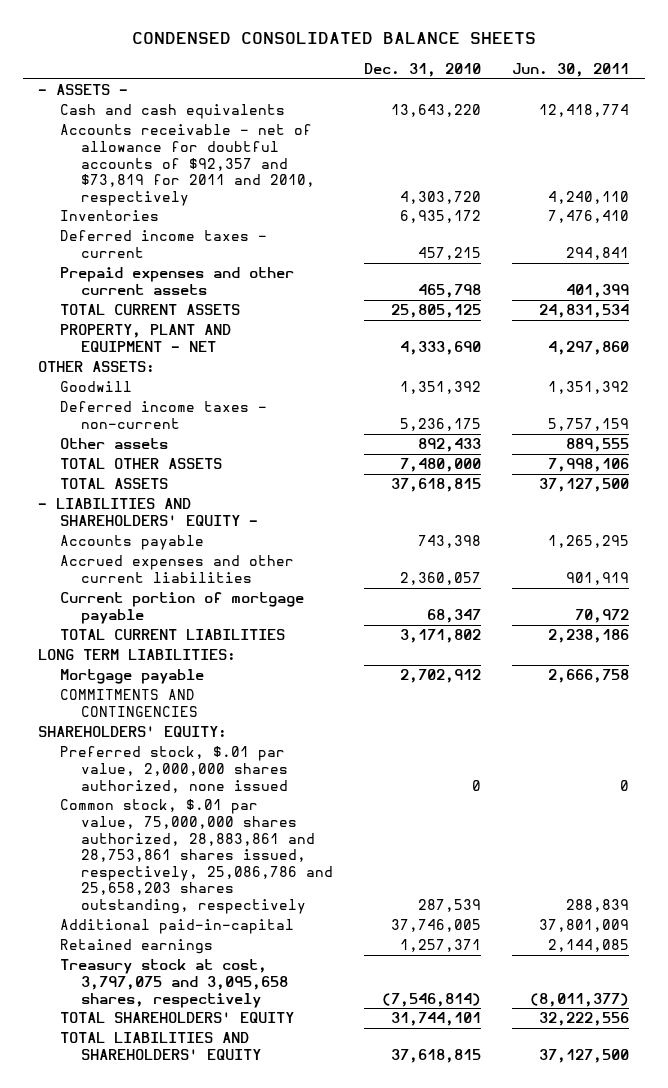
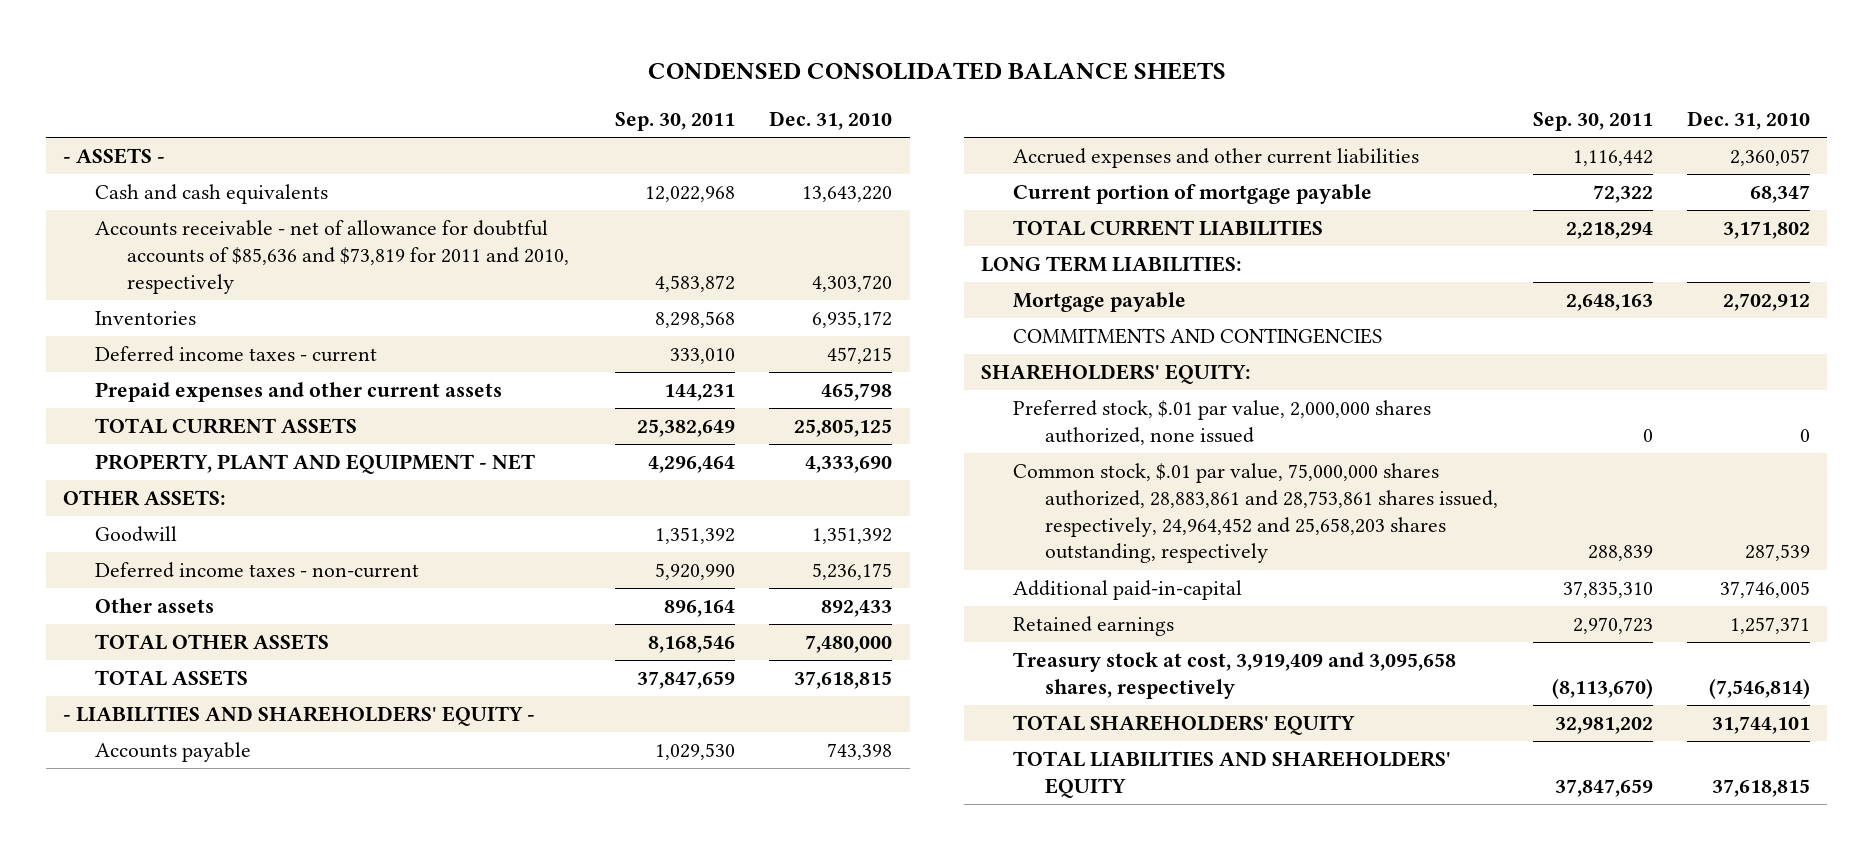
[512,62,630,77] Jun. 30, 2011 -> none
none -> [614,111,735,131] Sep. 30, 2011
[59,124,316,206] Accounts receivable - net of allowance for doubtful accounts of $92,357 and $73,819 for 2011 and 2010, respectively -> [94,220,570,294] Accounts receivable - net of allowance for doubtful accounts of $85,636 and $73,819 for 2011 and 2010, respectively
[59,799,334,914] Common stock, $.01 par value, 75,000,000 shares authorized, 28,883,861 and 28,753,861 shares issued, respectively, 25,086,786 and 25,658,203 shares outstanding, respectively -> [1012,463,1499,564] Common stock, $.01 par value, 75,000,000 shares authorized, 28,883,861 and 28,753,861 shares issued, respectively, 24,964,452 and 25,658,203 shares outstanding, respectively
[59,959,289,1008] Treasury stock at cost, 3,797,075 and 3,095,658 shares, respectively -> [1012,652,1456,699] Treasury stock at cost, 3,919,409 and 3,095,658 shares, respectively

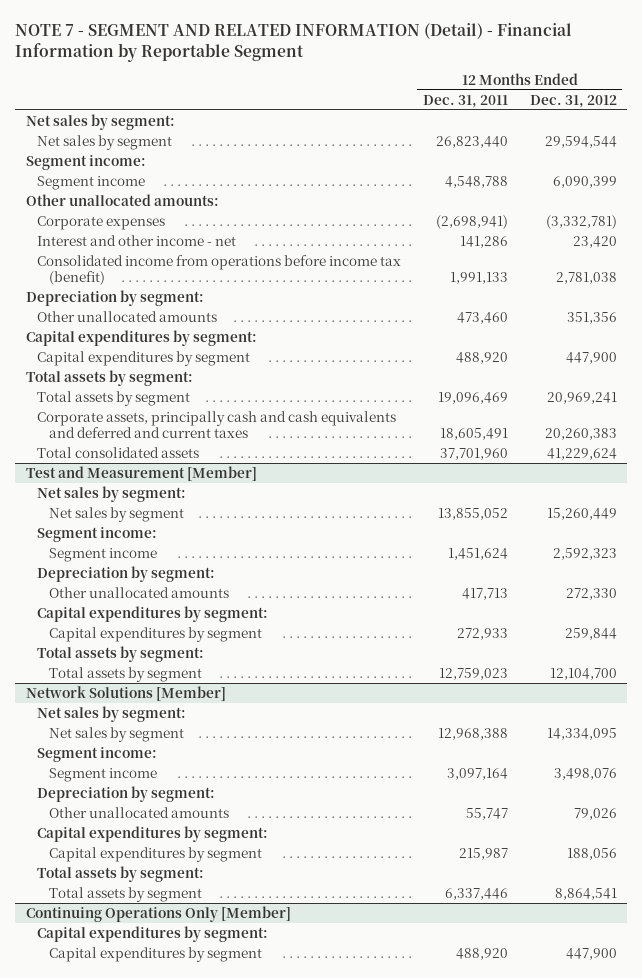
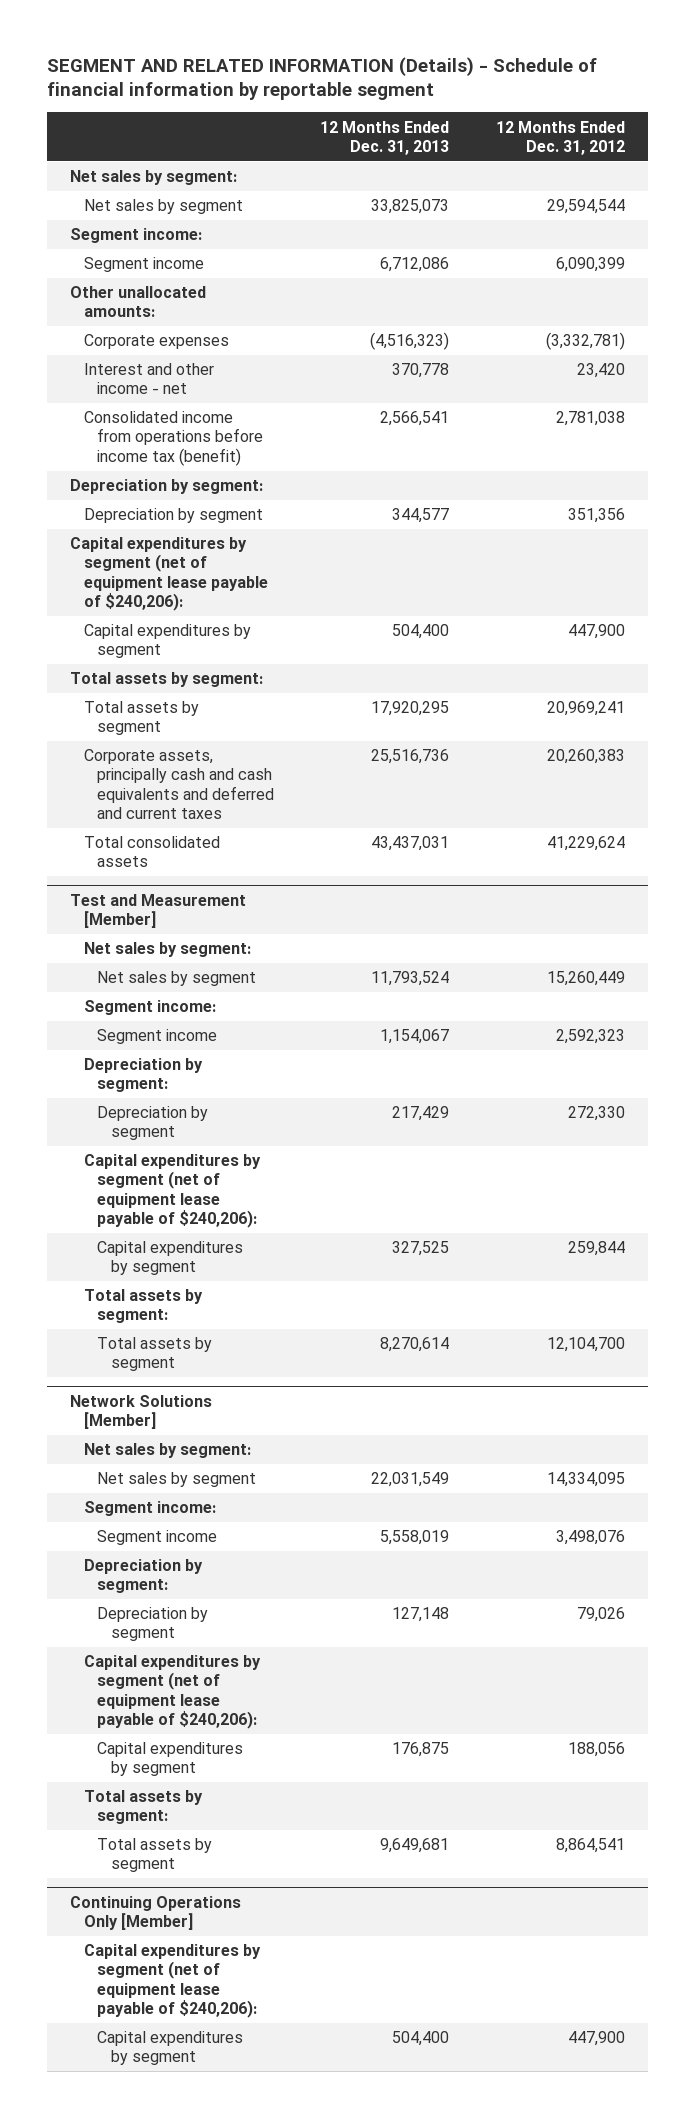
[14,22,572,62] NOTE 7 - SEGMENT AND RELATED INFORMATION (Detail) - Financial Information by Reportable Segment -> [47,56,598,101] SEGMENT AND RELATED INFORMATION (Details) - Schedule of financial information by reportable segment
[422,94,508,108] Dec. 31, 2011 -> none
none -> [320,120,450,155] 12 Months Ended Dec. 31, 2013
[25,329,257,346] Capital expenditures by segment: -> none
[37,310,218,322] Other unallocated amounts -> [83,508,263,524] Depreciation by segment
none -> [70,537,268,611] Capital expenditures by segment (net of equipment lease payable of $240,206):
[37,605,269,622] Capital expenditures by segment: -> none
[48,586,229,598] Other unallocated amounts -> [97,1106,209,1141] Depreciation by segment
none -> [83,1154,261,1228] Capital expenditures by segment (net of equipment lease payable of $240,206):
[37,825,269,842] Capital expenditures by segment: -> none
[48,806,229,818] Other unallocated amounts -> [97,1607,209,1642] Depreciation by segment
none -> [83,1655,261,1729] Capital expenditures by segment (net of equipment lease payable of $240,206):
[37,925,269,942] Capital expenditures by segment: -> none
none -> [83,1944,261,2018] Capital expenditures by segment (net of equipment lease payable of $240,206):

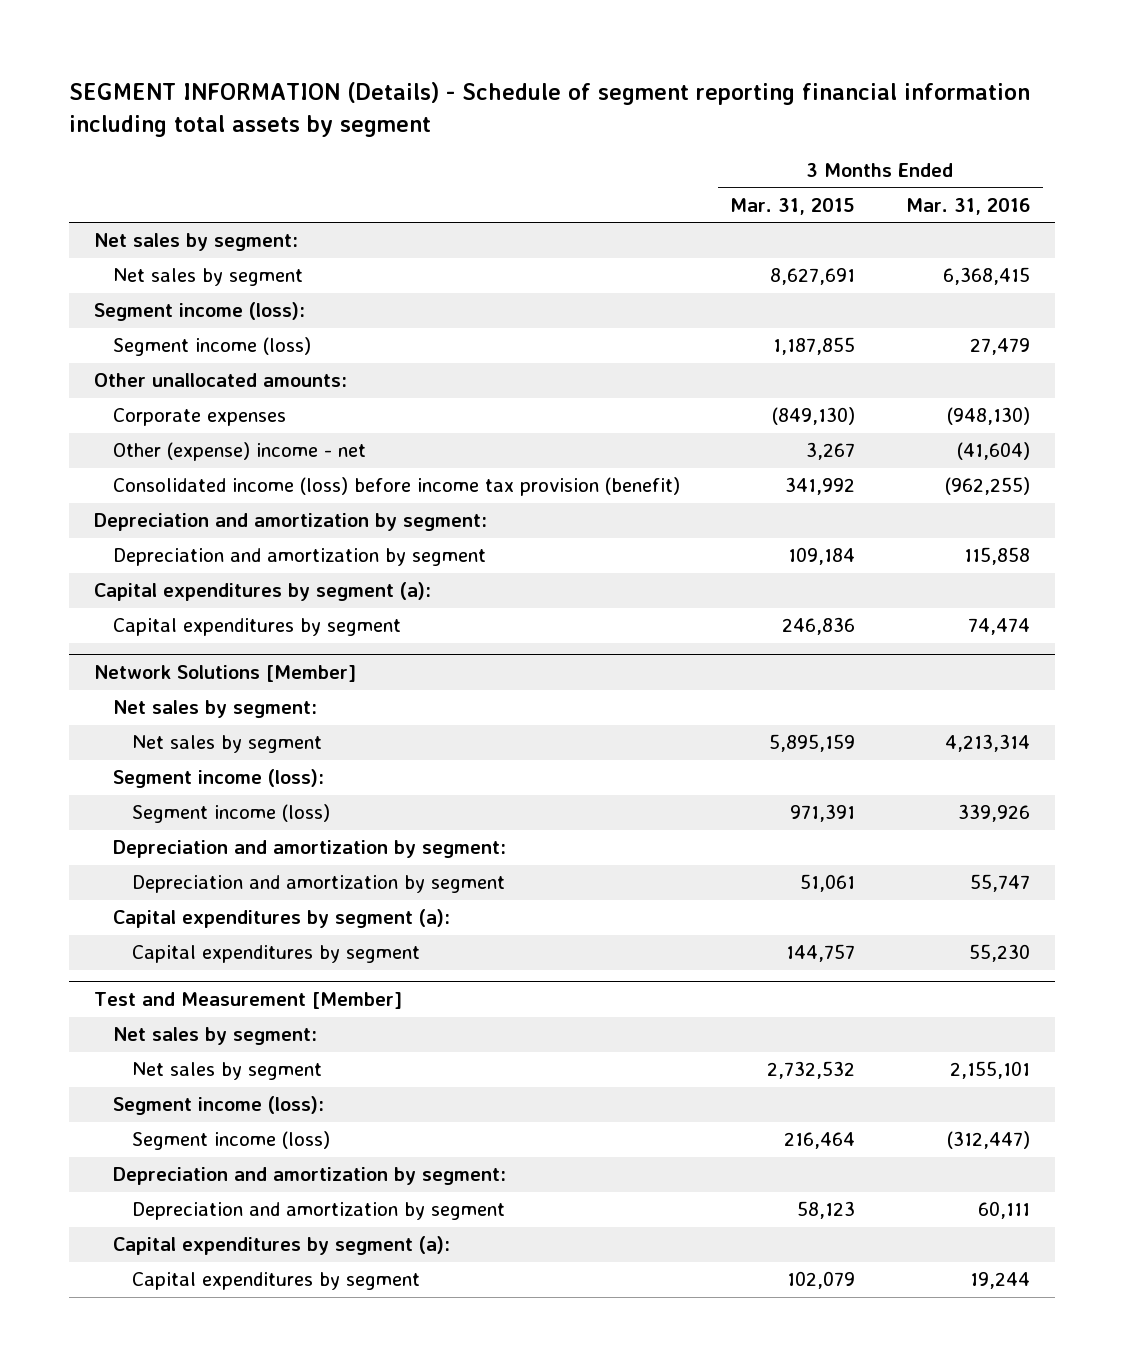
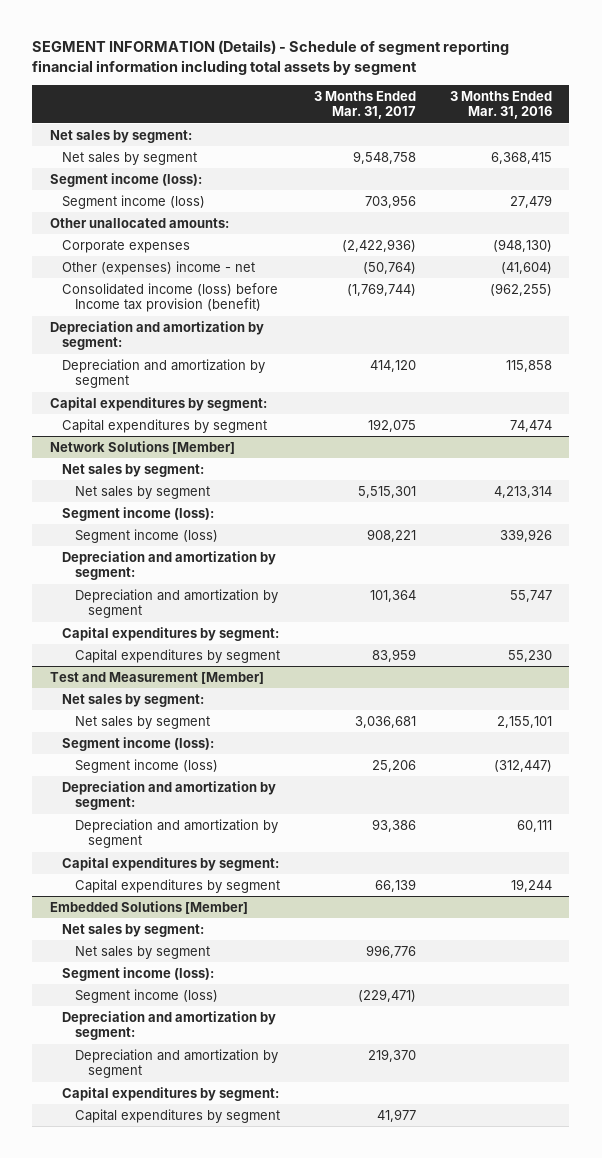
[730,197,856,215] Mar. 31, 2015 -> none
none -> [314,90,417,120] 3 Months Ended Mar. 31, 2017
[112,442,366,462] Other (expense) income - net -> [62,260,256,275] Other (expenses) income - net
[112,477,680,497] Consolidated income (loss) before income tax provision (benefit) -> [62,282,279,313] Consolidated income (loss) before Income tax provision (benefit)
[94,582,432,602] Capital expenditures by segment (a): -> [49,396,267,411] Capital expenditures by segment:
[112,909,450,929] Capital expenditures by segment (a): -> [62,626,280,641] Capital expenditures by segment:
[112,1236,450,1256] Capital expenditures by segment (a): -> [62,856,280,871] Capital expenditures by segment:
none -> [49,900,248,914] Embedded Solutions [Member]
none -> [62,923,205,937] Net sales by segment:
none -> [74,945,210,959] Net sales by segment
none -> [62,966,215,981] Segment income (loss):
none -> [74,988,218,1003] Segment income (loss)
none -> [62,1010,277,1041] Depreciation and amortization by segment:
none -> [74,1048,278,1079] Depreciation and amortization by segment
none -> [62,1086,280,1101] Capital expenditures by segment:
none -> [74,1108,280,1123] Capital expenditures by segment

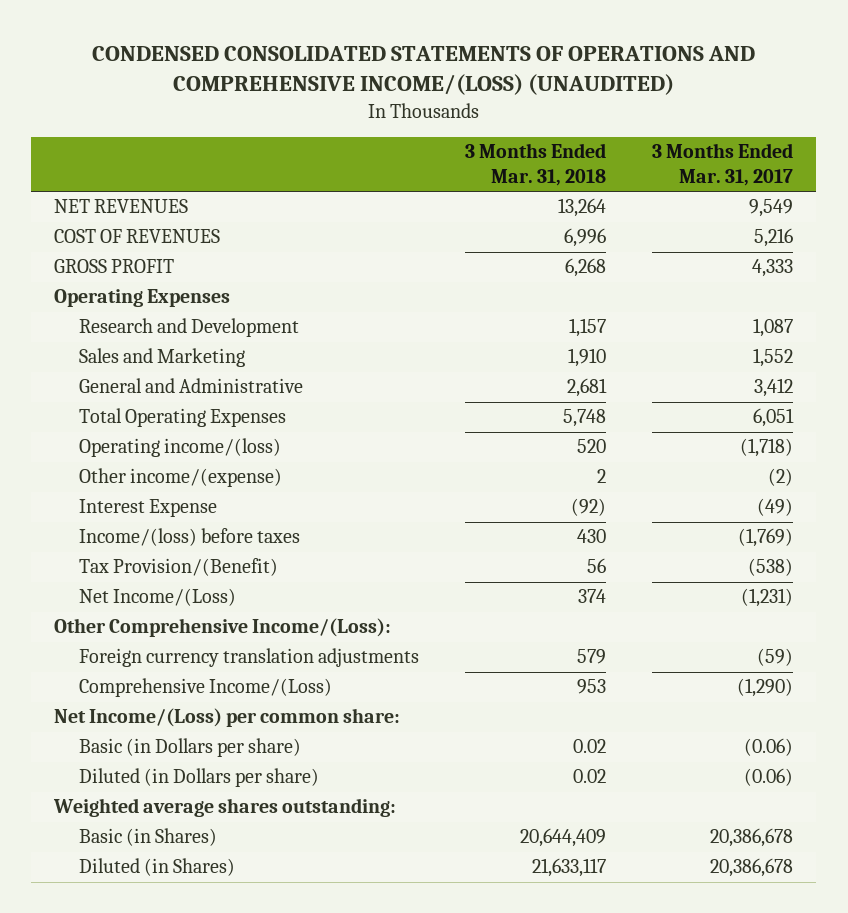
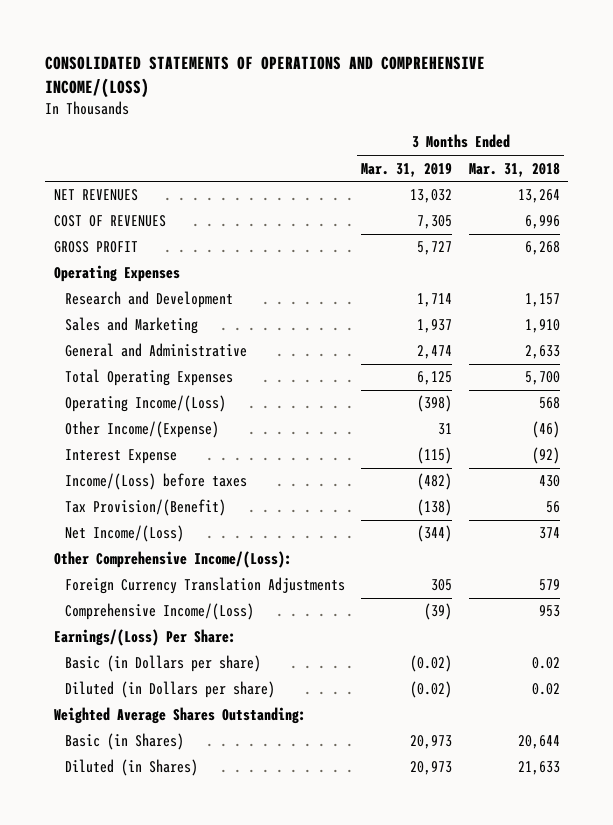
[91,46,755,96] CONDENSED CONSOLIDATED STATEMENTS OF OPERATIONS AND COMPREHENSIVE INCOME/(LOSS) (UNAUDITED) -> [45,56,486,98] CONSOLIDATED STATEMENTS OF OPERATIONS AND COMPREHENSIVE INCOME/(LOSS)
[652,143,794,187] 3 Months Ended Mar. 31, 2017 -> none
none -> [361,162,453,177] Mar. 31, 2019
[566,378,607,398] 2,681 -> [524,345,560,360] 2,633
[562,409,606,428] 5,748 -> [524,371,560,386] 5,700
[78,438,281,458] Operating income/(loss) -> [64,395,226,413] Operating Income/(Loss)
[576,439,606,454] 520 -> [538,397,560,410] 568
[78,468,282,488] Other income/(expense) -> [64,421,219,439] Other Income/(Expense)
[596,469,606,484] 2 -> [531,421,560,439] (46)
[78,528,300,547] Income/(loss) before taxes -> [64,473,247,491] Income/(Loss) before taxes
[78,648,419,668] Foreign currency translation adjustments -> [64,577,345,595] Foreign Currency Translation Adjustments
[54,708,401,728] Net Income/(Loss) per common share: -> [53,629,236,647] Earnings/(Loss) Per Share:
[53,798,397,818] Weighted average shares outstanding: -> [53,707,306,725] Weighted Average Shares Outstanding:
[519,828,606,848] 20,644,409 -> [517,735,560,750] 20,644
[531,858,606,878] 21,633,117 -> [517,761,560,776] 21,633

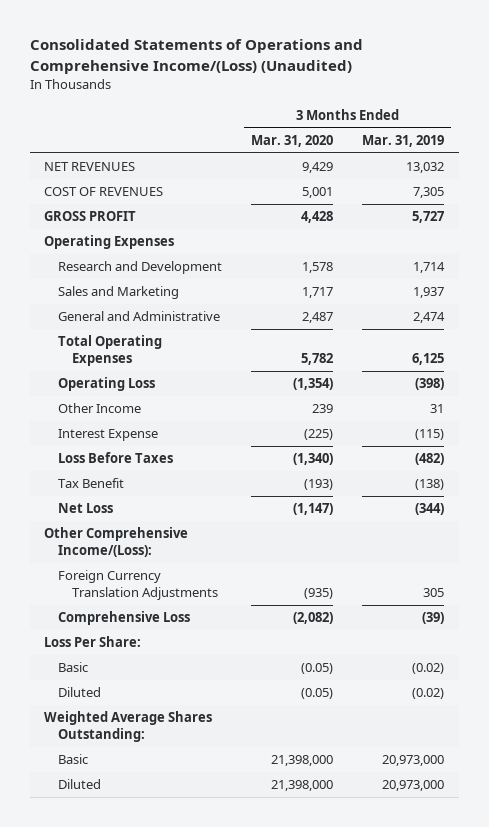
[45,56,486,98] CONSOLIDATED STATEMENTS OF OPERATIONS AND COMPREHENSIVE INCOME/(LOSS) -> [29,39,363,75] Consolidated Statements of Operations and Comprehensive Income/(Loss) (Unaudited)
[468,162,560,177] Mar. 31, 2018 -> none
none -> [251,134,334,147] Mar. 31, 2020
[64,395,226,413] Operating Income/(Loss) -> [58,377,156,392] Operating Loss
[64,421,219,439] Other Income/(Expense) -> [58,403,142,414] Other Income
[64,473,247,491] Income/(Loss) before taxes -> [58,452,174,464] Loss Before Taxes
[64,499,226,517] Tax Provision/(Benefit) -> [58,478,125,489] Tax Benefit
[64,525,184,543] Net Income/(Loss) -> [58,503,114,514] Net Loss
[64,603,254,621] Comprehensive Income/(Loss) -> [58,611,191,626] Comprehensive Loss
[53,629,236,647] Earnings/(Loss) Per Share: -> [44,636,142,648] Loss Per Share:
[64,655,261,673] Basic (in Dollars per share) -> [58,662,89,673] Basic
[64,681,275,699] Diluted (in Dollars per share) -> [58,687,102,698] Diluted
[64,733,184,751] Basic (in Shares) -> [58,754,89,765] Basic
[410,735,453,750] 20,973 -> [382,755,445,767] 20,973,000
[64,759,198,777] Diluted (in Shares) -> [58,779,102,790] Diluted
[410,761,453,776] 20,973 -> [382,780,445,792] 20,973,000

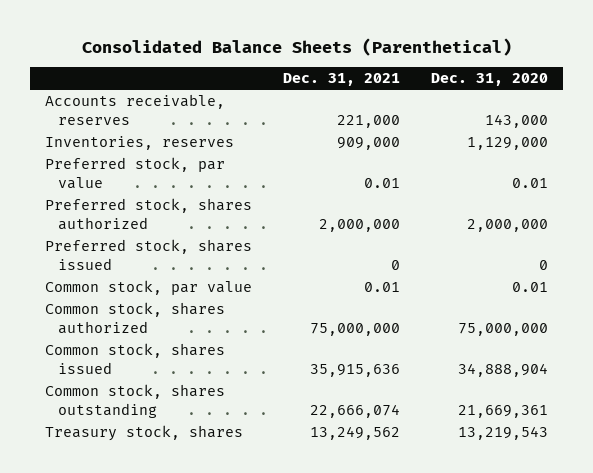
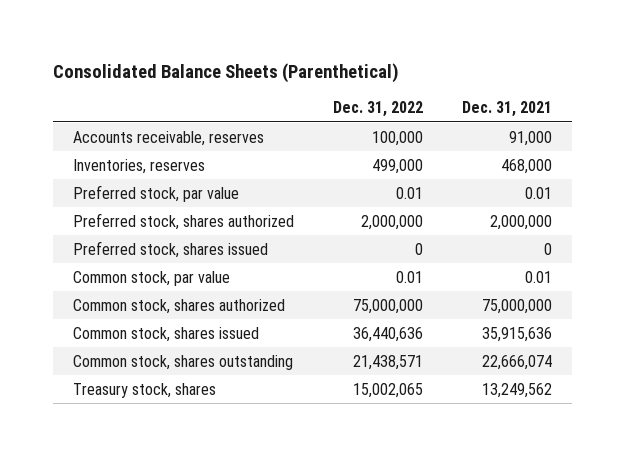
[431,73,549,87] Dec. 31, 2020 -> none
none -> [332,101,423,118] Dec. 31, 2022
[337,114,401,128] 221,000 -> [509,130,553,146] 91,000
[337,137,401,151] 909,000 -> [501,158,553,174] 468,000

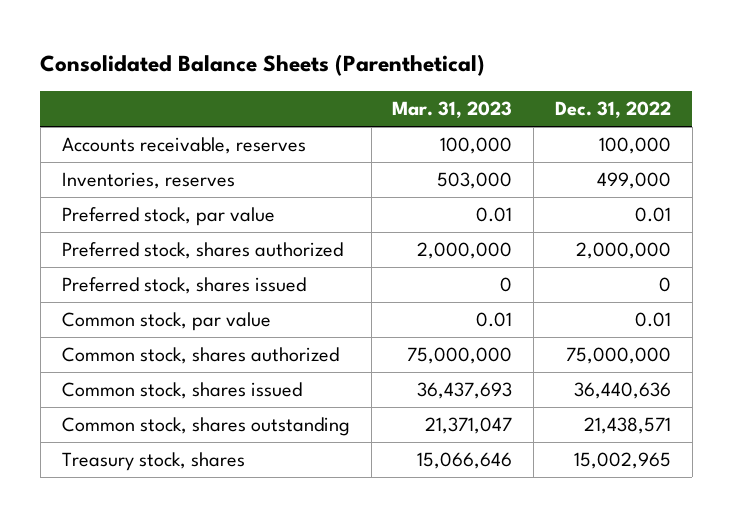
[462,101,553,118] Dec. 31, 2021 -> none
none -> [392,101,513,119] Mar. 31, 2023
[352,382,423,398] 15,002,065 -> [574,451,672,469] 15,002,965

